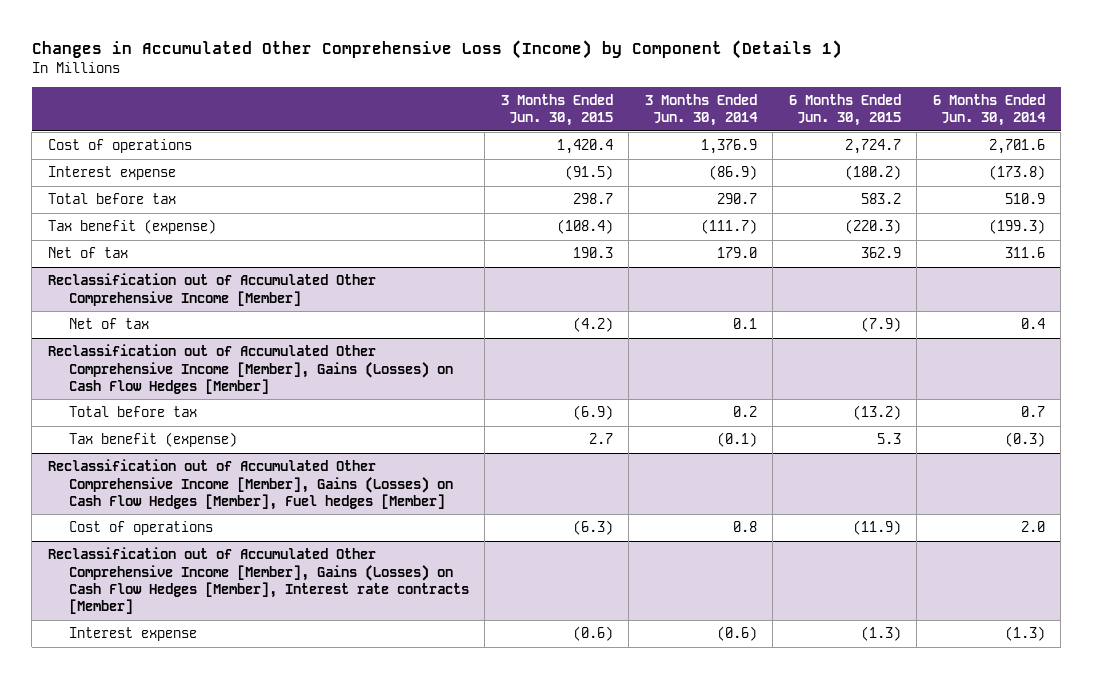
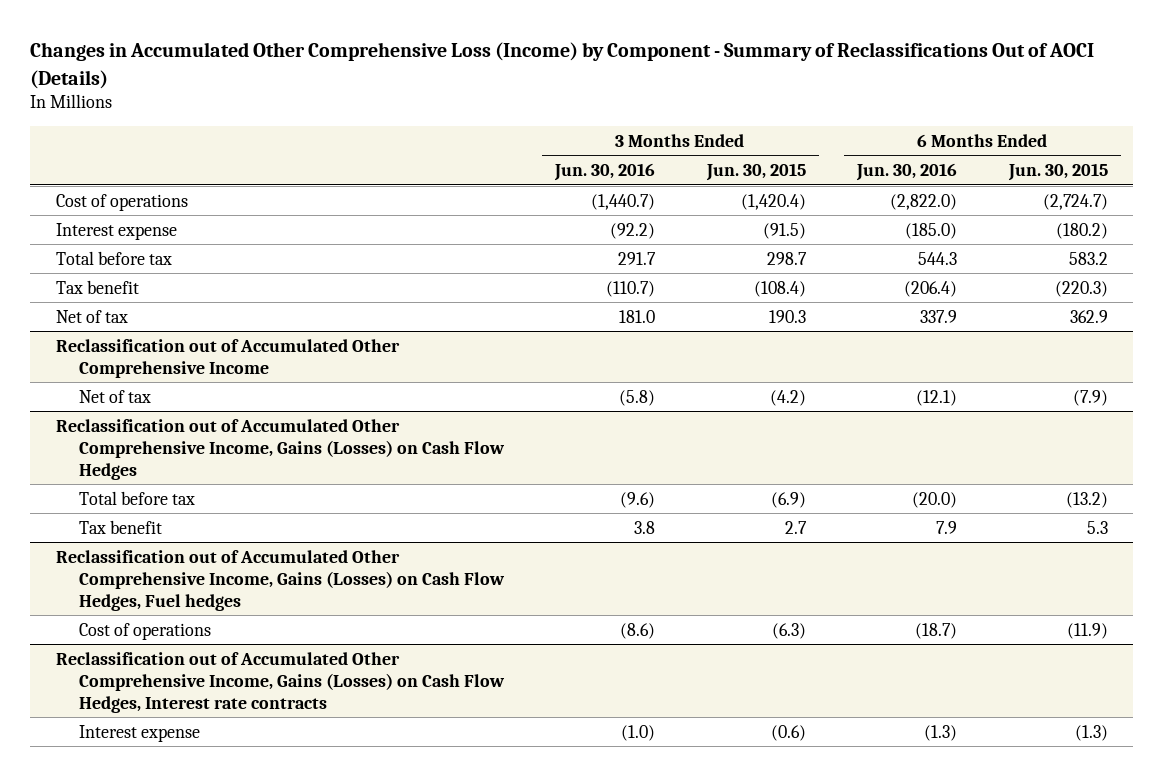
[31,39,842,59] Changes in Accumulated Other Comprehensive Loss (Income) by Component (Details 1) -> [30,42,1095,89] Changes in Accumulated Other Comprehensive Loss (Income) by Component - Summary of Reclassifications Out of AOCI (Details)
[644,94,758,127] 3 Months Ended Jun. 30, 2014 -> none
[932,94,1046,127] 6 Months Ended Jun. 30, 2014 -> none
none -> [554,162,656,181] Jun. 30, 2016
none -> [856,162,958,181] Jun. 30, 2016
[556,139,613,155] 1,420.4 -> [740,193,806,210] (1,420.4)
[844,139,901,155] 2,724.7 -> [1042,193,1108,210] (2,724.7)
[47,219,216,235] Tax benefit (expense) -> [56,279,140,294] Tax benefit
[47,273,376,306] Reclassification out of Accumulated Other Comprehensive Income [Member] -> [56,338,401,378] Reclassification out of Accumulated Other Comprehensive Income
[47,344,453,394] Reclassification out of Accumulated Other Comprehensive Income [Member], Gains (Losses) on Cash Flow Hedges [Member] -> [56,418,505,480] Reclassification out of Accumulated Other Comprehensive Income, Gains (Losses) on Cash Flow Hedges
[68,432,237,448] Tax benefit (expense) -> [78,519,162,534] Tax benefit
[47,459,453,510] Reclassification out of Accumulated Other Comprehensive Income [Member], Gains (Losses) on Cash Flow Hedges [Member], Fuel hedges [Member] -> [56,549,505,611] Reclassification out of Accumulated Other Comprehensive Income, Gains (Losses) on Cash Flow Hedges, Fuel hedges
[47,547,469,614] Reclassification out of Accumulated Other Comprehensive Income [Member], Gains (Losses) on Cash Flow Hedges [Member], Interest rate contracts [Member] -> [56,651,505,713] Reclassification out of Accumulated Other Comprehensive Income, Gains (Losses) on Cash Flow Hedges, Interest rate contracts

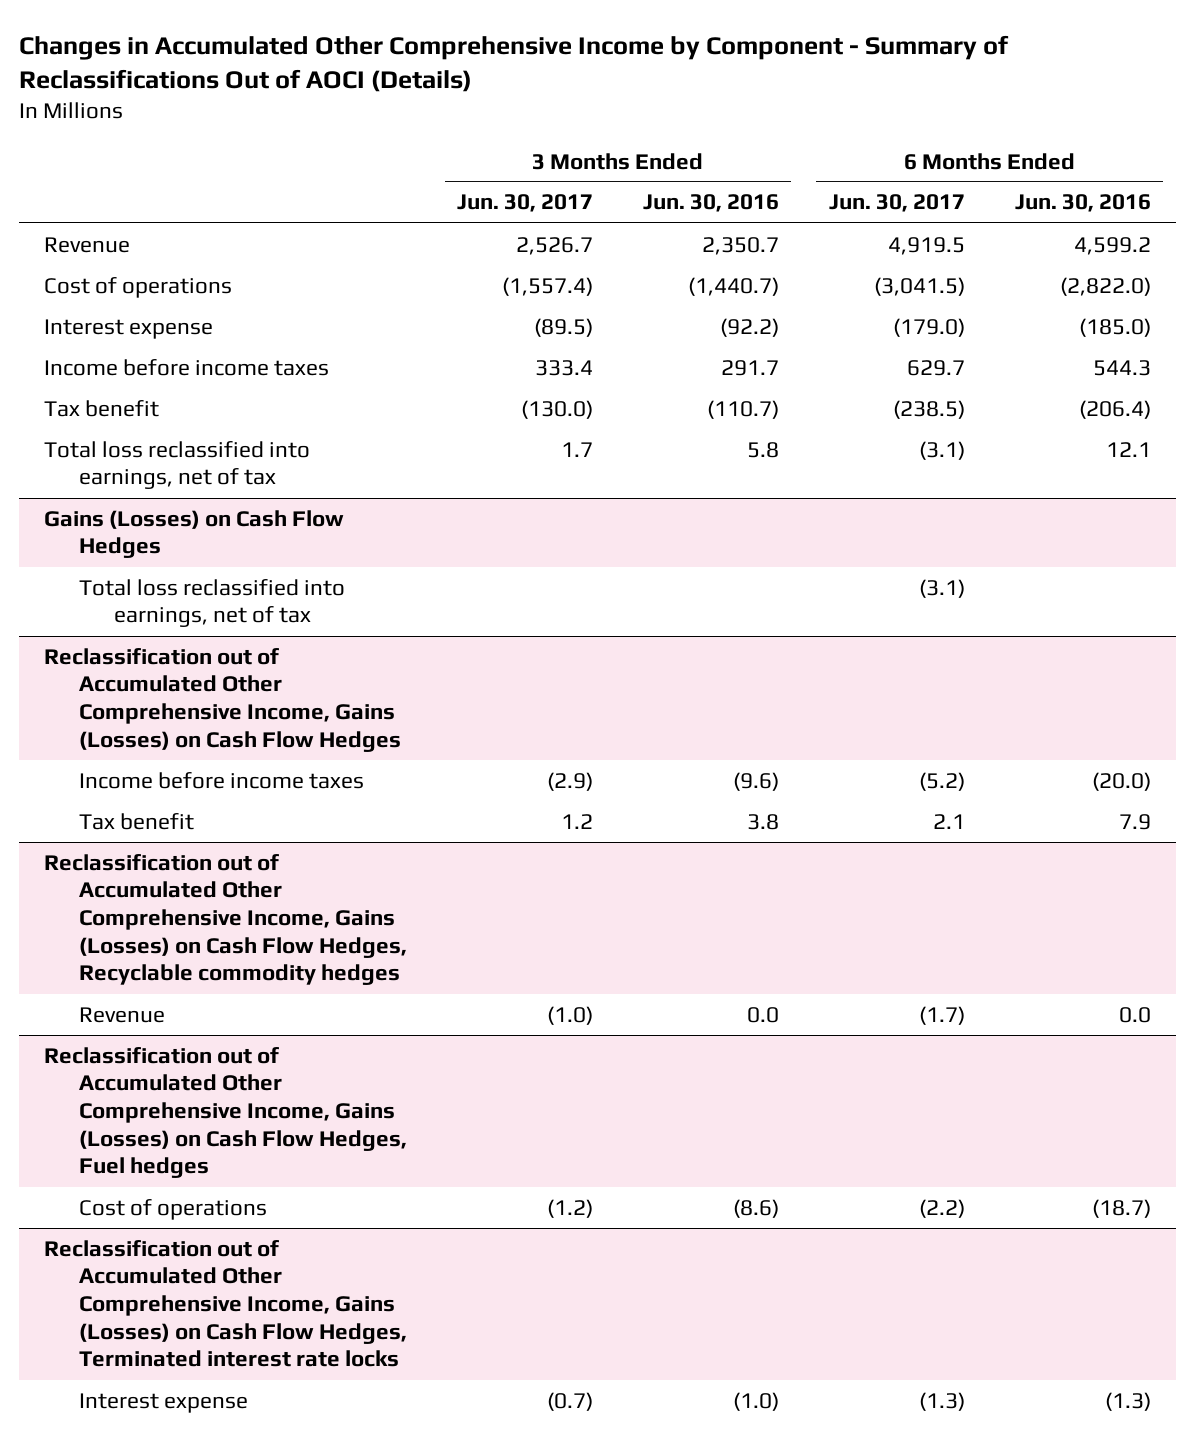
[30,42,1095,89] Changes in Accumulated Other Comprehensive Loss (Income) by Component - Summary of Reclassifications Out of AOCI (Details) -> [18,34,1009,93] Changes in Accumulated Other Comprehensive Income by Component - Summary of Reclassifications Out of AOCI (Details)
[705,162,806,181] Jun. 30, 2015 -> none
[1007,162,1108,181] Jun. 30, 2015 -> none
none -> [457,194,594,213] Jun. 30, 2017
none -> [828,194,965,213] Jun. 30, 2017
none -> [43,236,130,253] Revenue
[56,250,173,265] Total before tax -> [43,358,329,376] Income before income taxes
[56,309,129,323] Net of tax -> none
[56,338,401,378] Reclassification out of Accumulated Other Comprehensive Income -> none
[78,389,151,403] Net of tax -> none
none -> [43,440,310,490] Total loss reclassified into earnings, net of tax
none -> [43,509,344,559] Gains (Losses) on Cash Flow Hedges
none -> [79,578,346,628] Total loss reclassified into earnings, net of tax
[78,490,195,505] Total before tax -> [79,771,365,789] Income before income taxes
none -> [43,853,408,986] Reclassification out of Accumulated Other Comprehensive Income, Gains (Losses) on Cash Flow Hedges, Recyclable commodity hedges
none -> [79,1006,166,1023] Revenue
[56,651,505,713] Reclassification out of Accumulated Other Comprehensive Income, Gains (Losses) on Cash Flow Hedges, Interest rate contracts -> [43,1239,408,1368] Reclassification out of Accumulated Other Comprehensive Income, Gains (Losses) on Cash Flow Hedges, Terminated interest rate locks

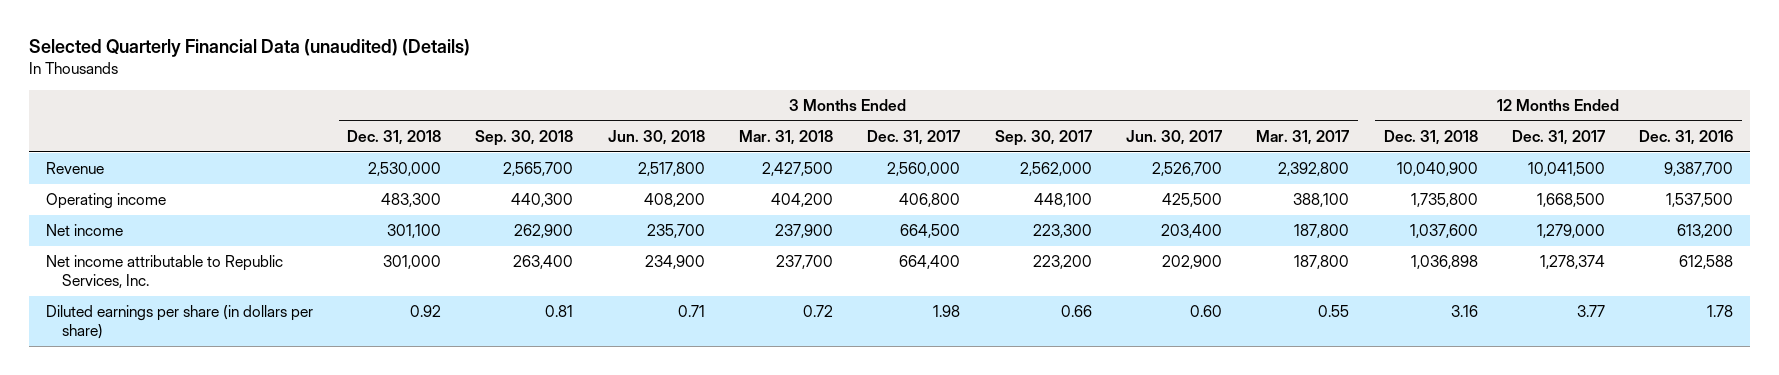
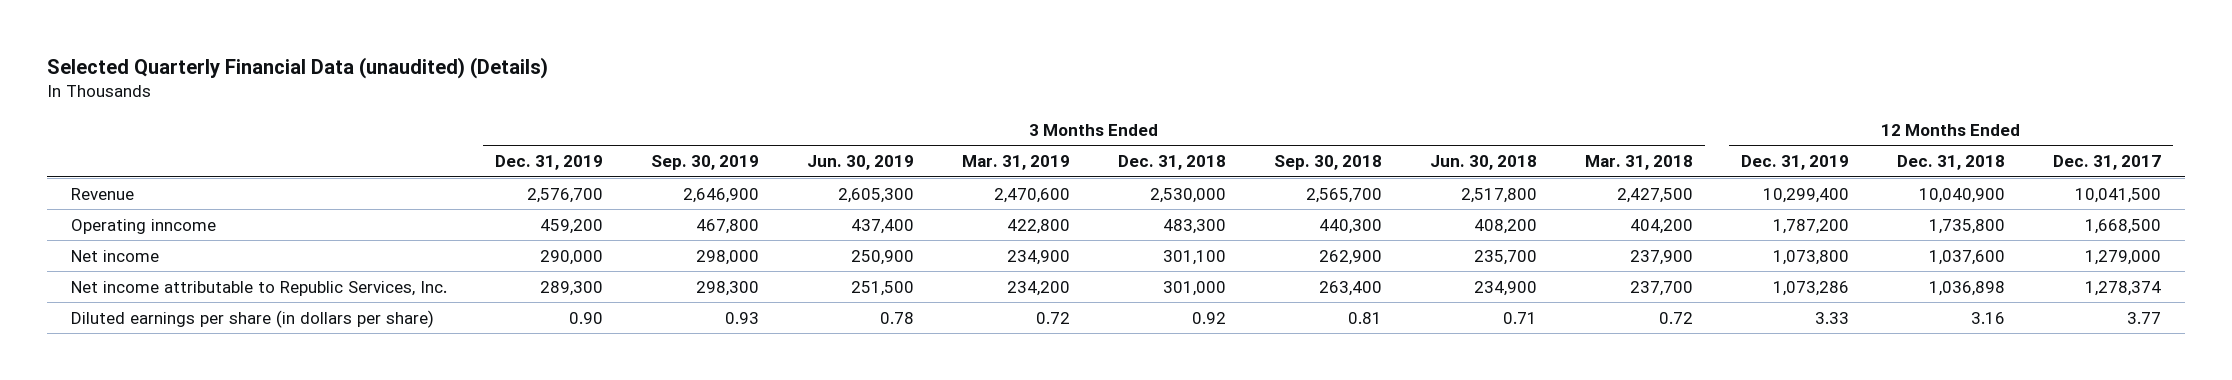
[867,129,961,145] Dec. 31, 2017 -> none
[994,129,1092,146] Sep. 30, 2017 -> none
[1125,129,1222,145] Jun. 30, 2017 -> none
[1256,129,1350,145] Mar. 31, 2017 -> none
[1639,129,1734,145] Dec. 31, 2016 -> none
none -> [494,155,603,171] Dec. 31, 2019
none -> [650,155,759,171] Sep. 30, 2019
none -> [806,155,914,171] Jun. 30, 2019
none -> [961,155,1070,171] Mar. 31, 2019
none -> [1740,155,1849,171] Dec. 31, 2019
[45,193,166,210] Operating income -> [70,218,216,234] Operating inncome

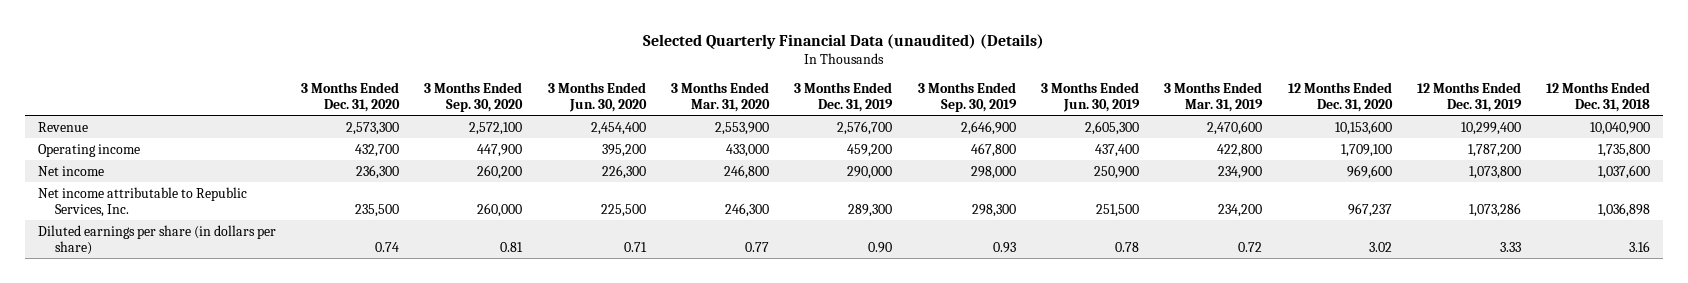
[1117,155,1226,171] Dec. 31, 2018 -> none
[1273,155,1382,171] Sep. 30, 2018 -> none
[1429,155,1537,171] Jun. 30, 2018 -> none
[1584,155,1693,171] Mar. 31, 2018 -> none
[2052,155,2161,171] Dec. 31, 2017 -> none
none -> [300,81,400,112] 3 Months Ended Dec. 31, 2020
none -> [424,81,524,112] 3 Months Ended Sep. 30, 2020
none -> [547,81,647,112] 3 Months Ended Jun. 30, 2020
none -> [670,81,770,112] 3 Months Ended Mar. 31, 2020
none -> [1287,81,1393,112] 12 Months Ended Dec. 31, 2020
[70,218,216,234] Operating inncome -> [37,143,140,157] Operating income

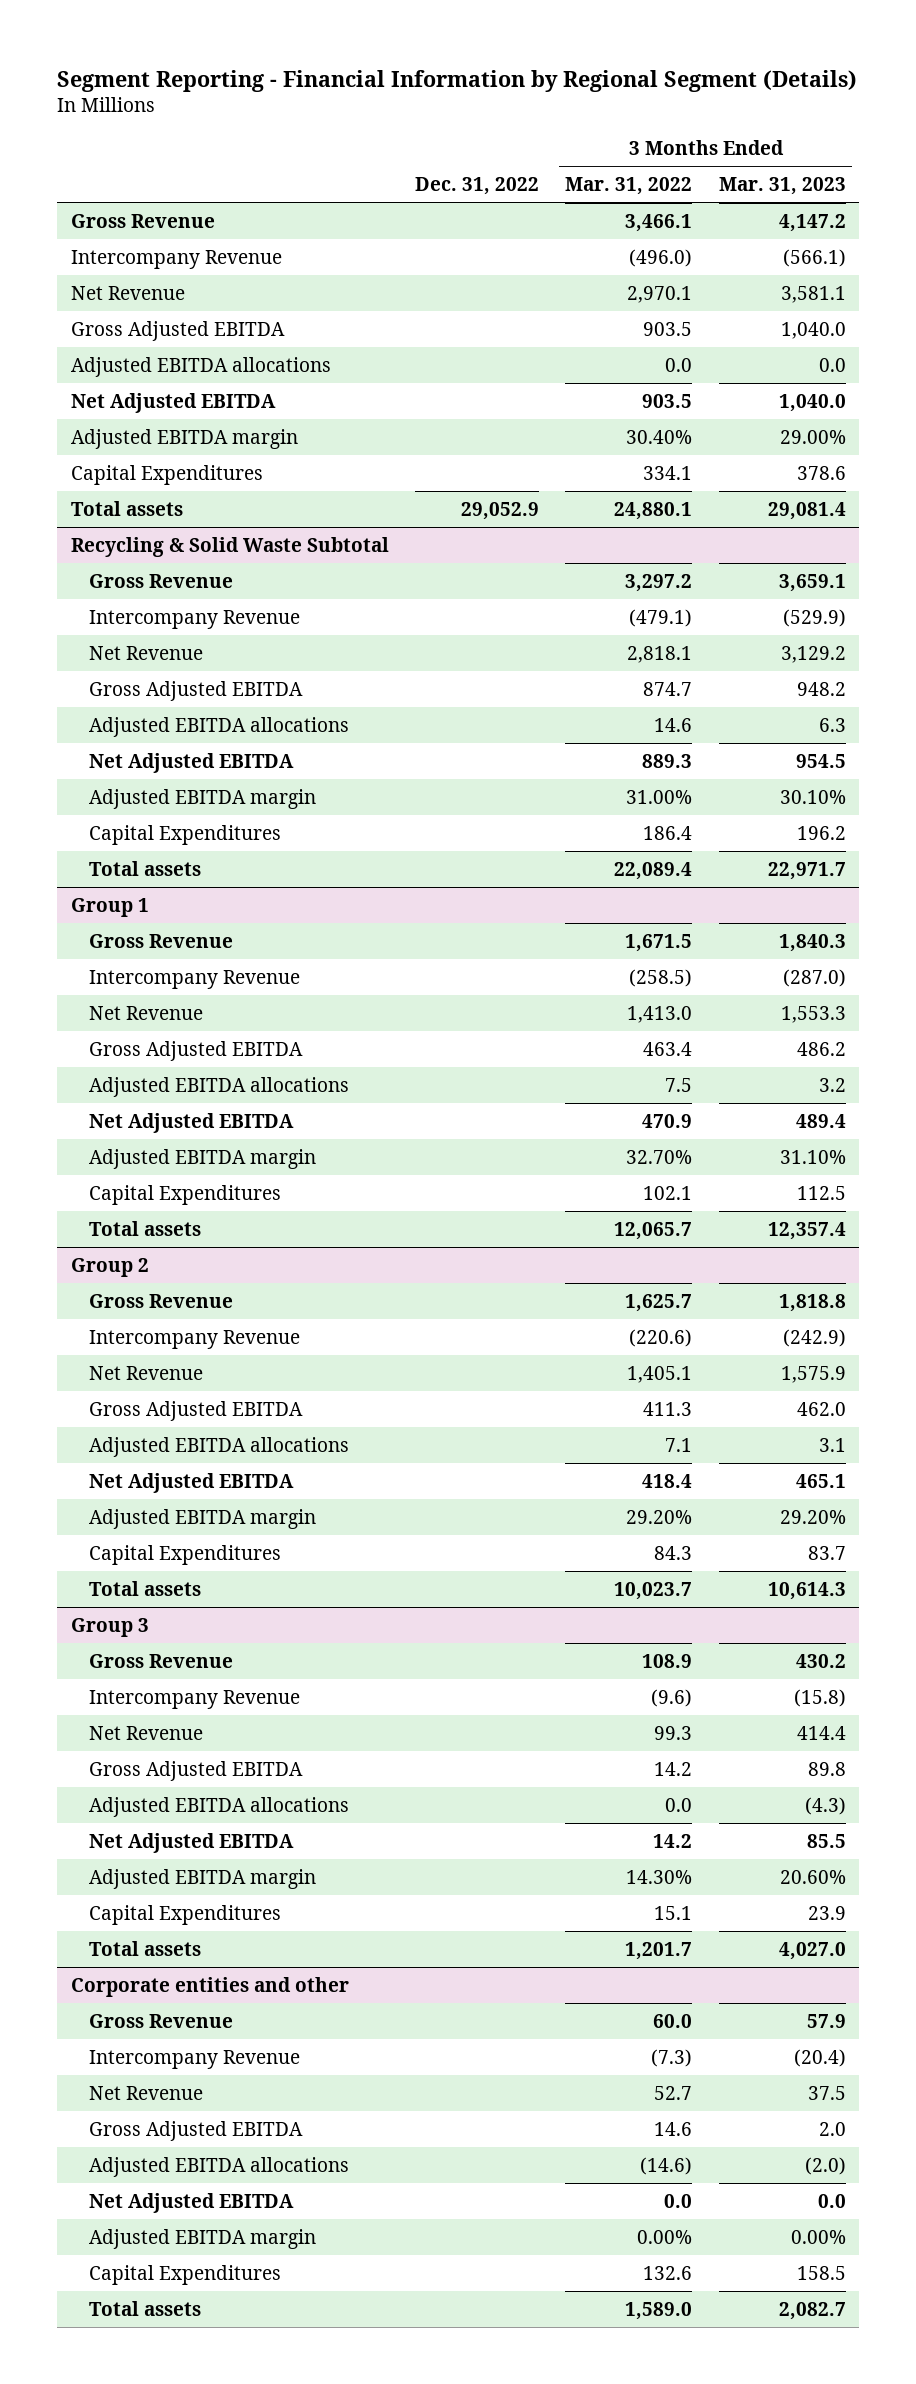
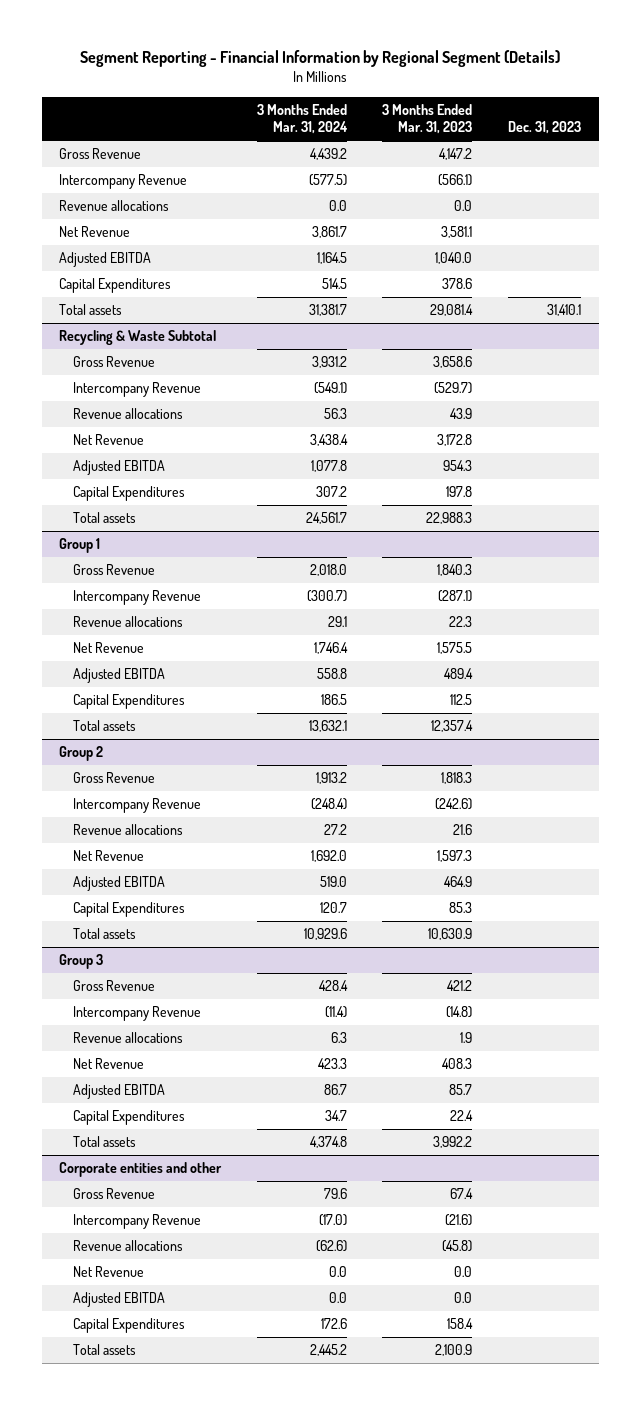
[415,177,540,196] Dec. 31, 2022 -> none
[565,177,693,196] Mar. 31, 2022 -> none
none -> [256,103,348,135] 3 Months Ended Mar. 31, 2024
none -> [507,121,581,135] Dec. 31, 2023
none -> [59,200,170,212] Revenue allocations
[70,356,331,377] Adjusted EBITDA allocations -> none
[70,392,276,413] Net Adjusted EBITDA -> none
[70,428,298,449] Adjusted EBITDA margin -> none
[70,320,285,341] Gross Adjusted EBITDA -> [59,252,152,268] Adjusted EBITDA
[88,716,349,737] Adjusted EBITDA allocations -> none
[88,752,294,773] Net Adjusted EBITDA -> none
[88,788,316,809] Adjusted EBITDA margin -> none
[70,536,389,557] Recycling & Solid Waste Subtotal -> [59,330,217,346] Recycling & Waste Subtotal
[778,573,846,592] 3,659.1 -> [433,356,473,369] 3,658.6
[782,608,846,627] (529.9) -> [434,382,473,395] (529.7)
none -> [72,408,183,420] Revenue allocations
[780,645,846,663] 3,129.2 -> [437,434,473,447] 3,172.8
[88,680,303,701] Gross Adjusted EBITDA -> [72,460,165,476] Adjusted EBITDA
[796,681,846,696] 948.2 -> [443,460,473,472] 954.3
[796,825,846,840] 196.2 -> [446,486,473,498] 197.8
[767,861,846,880] 22,971.7 -> [426,512,473,525] 22,988.3
[88,1076,349,1097] Adjusted EBITDA allocations -> none
[88,1112,294,1133] Net Adjusted EBITDA -> none
[88,1148,316,1169] Adjusted EBITDA margin -> none
[782,968,846,987] (287.0) -> [438,590,473,603] (287.1)
none -> [72,616,183,628] Revenue allocations
[780,1005,846,1023] 1,553.3 -> [437,642,473,655] 1,575.5
[88,1040,303,1061] Gross Adjusted EBITDA -> [72,668,165,684] Adjusted EBITDA
[796,1041,846,1056] 486.2 -> [444,668,474,680] 489.4
[88,1436,349,1457] Adjusted EBITDA allocations -> none
[88,1472,294,1493] Net Adjusted EBITDA -> none
[88,1508,316,1529] Adjusted EBITDA margin -> none
[778,1293,846,1312] 1,818.8 -> [441,772,473,785] 1,818.3
[782,1328,846,1347] (242.9) -> [435,798,473,811] (242.6)
none -> [72,824,183,836] Revenue allocations
[780,1365,846,1383] 1,575.9 -> [437,850,473,863] 1,597.3
[88,1400,303,1421] Gross Adjusted EBITDA -> [72,876,165,892] Adjusted EBITDA
[796,1401,846,1416] 462.0 -> [444,876,473,888] 464.9
[807,1545,846,1560] 83.7 -> [449,902,473,914] 85.3
[767,1581,846,1600] 10,614.3 -> [428,928,473,941] 10,630.9
[88,1796,349,1817] Adjusted EBITDA allocations -> none
[88,1832,294,1853] Net Adjusted EBITDA -> none
[88,1868,316,1889] Adjusted EBITDA margin -> none
[795,1653,846,1668] 430.2 -> [447,980,473,992] 421.2
[793,1688,846,1707] (15.8) -> [446,1006,473,1019] (14.8)
none -> [72,1032,183,1044] Revenue allocations
[796,1725,846,1740] 414.4 -> [442,1058,473,1070] 408.3
[88,1760,303,1781] Gross Adjusted EBITDA -> [72,1084,165,1100] Adjusted EBITDA
[807,1761,846,1776] 89.8 -> [449,1084,473,1096] 85.7
[807,1905,846,1920] 23.9 -> [450,1110,474,1122] 22.4
[778,1941,846,1960] 4,027.0 -> [433,1136,473,1149] 3,992.2
[88,2156,349,2177] Adjusted EBITDA allocations -> none
[88,2192,294,2213] Net Adjusted EBITDA -> none
[88,2228,316,2249] Adjusted EBITDA margin -> none
[806,2013,846,2028] 57.9 -> [450,1188,474,1200] 67.4
[793,2048,846,2067] (20.4) -> [445,1214,473,1227] (21.6)
none -> [72,1240,183,1252] Revenue allocations
[807,2085,846,2100] 37.5 -> [454,1266,473,1278] 0.0
[88,2120,303,2141] Gross Adjusted EBITDA -> [72,1292,165,1308] Adjusted EBITDA
[818,2121,846,2136] 2.0 -> [454,1292,473,1304] 0.0
[796,2265,846,2280] 158.5 -> [447,1318,474,1330] 158.4
[778,2301,846,2320] 2,082.7 -> [435,1344,473,1357] 2,100.9

